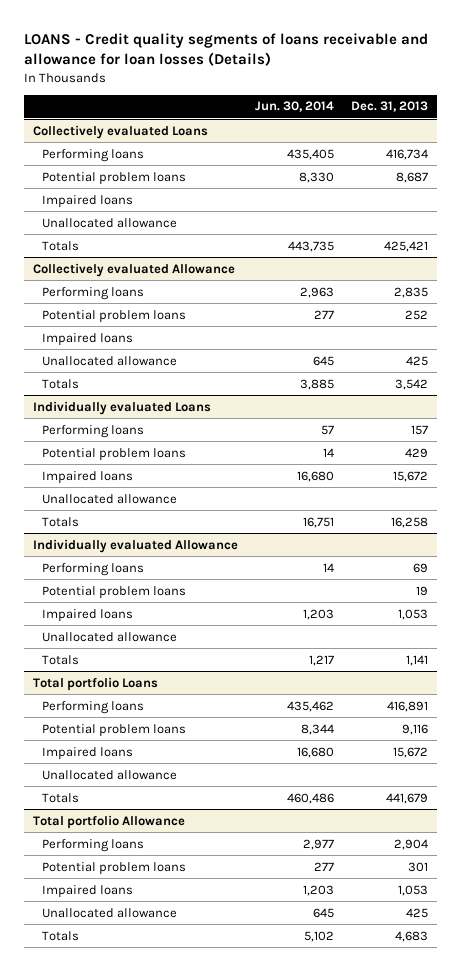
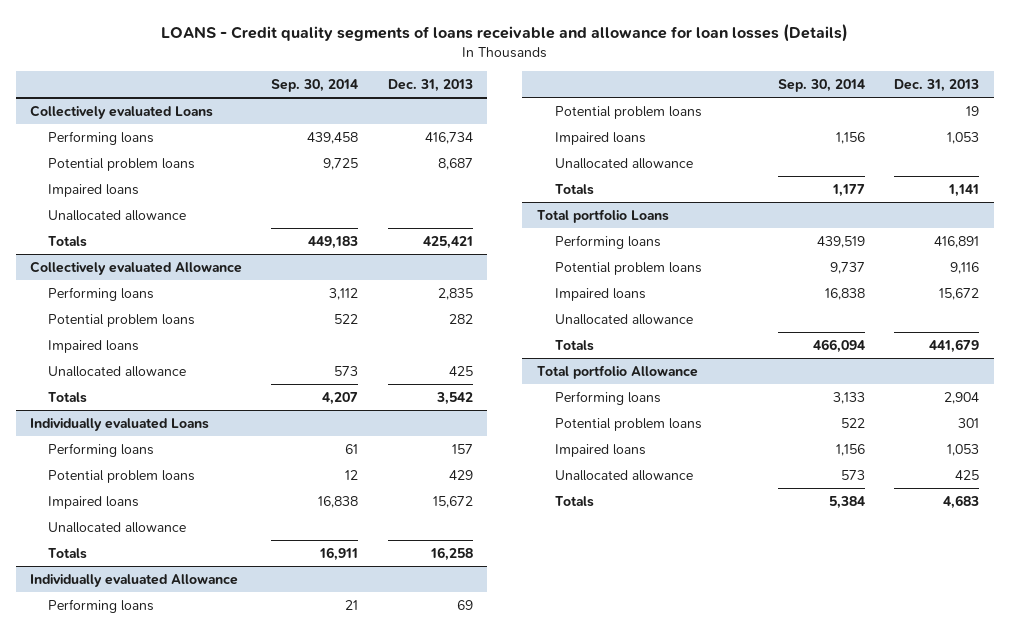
[255,101,335,113] Jun. 30, 2014 -> none
none -> [271,78,359,92] Sep. 30, 2014
[405,309,429,320] 252 -> [448,314,473,325] 282

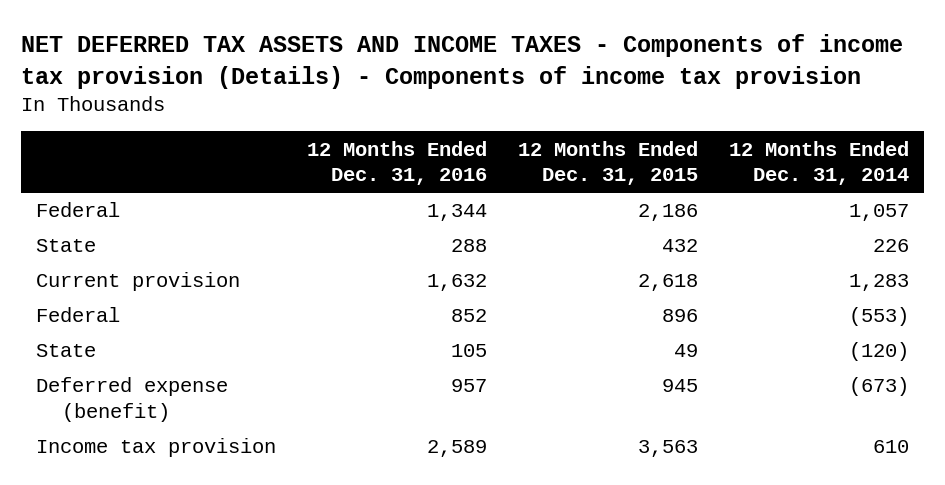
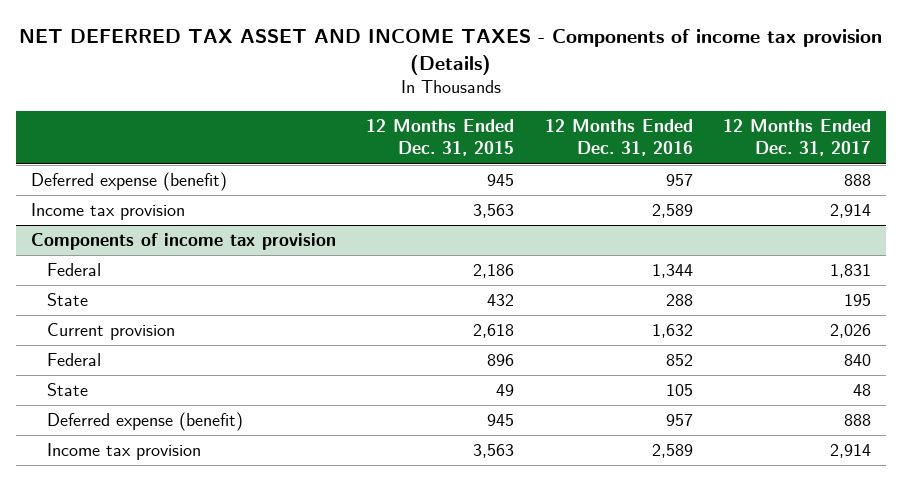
[20,34,903,89] NET DEFERRED TAX ASSETS AND INCOME TAXES - Components of income tax provision (Details) - Components of income tax provision -> [18,27,882,75] NET DEFERRED TAX ASSET AND INCOME TAXES - Components of income tax provision (Details)
[728,140,909,186] 12 Months Ended Dec. 31, 2014 -> none
none -> [723,119,872,157] 12 Months Ended Dec. 31, 2017
none -> [30,172,227,192] Deferred expense (benefit)
none -> [30,203,185,221] Income tax provision
none -> [30,233,336,251] Components of income tax provision

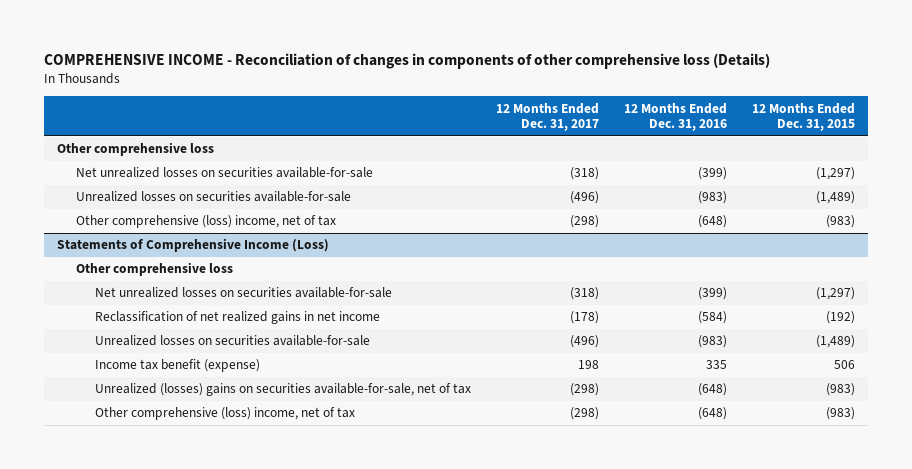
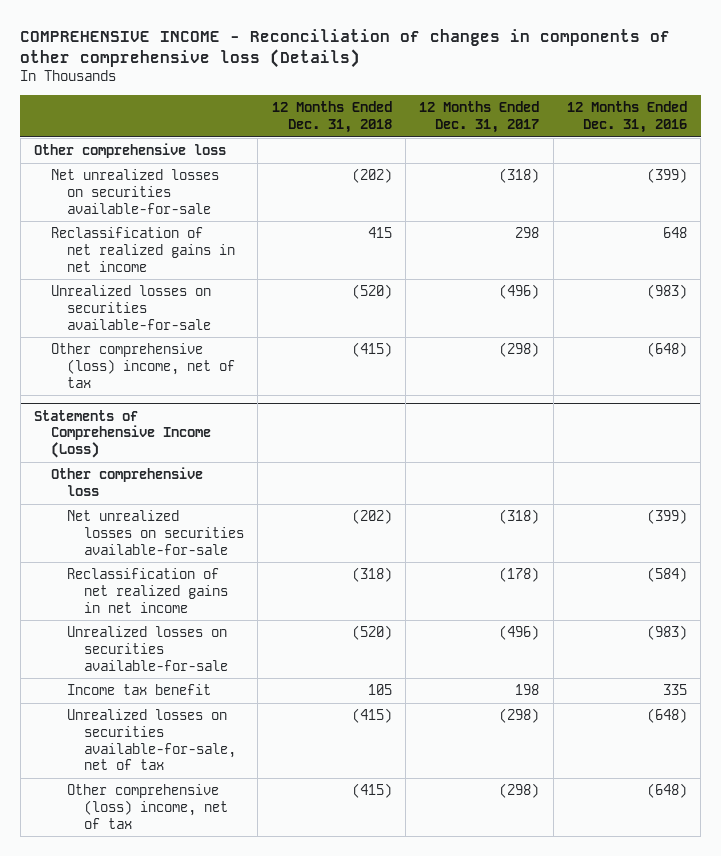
[752,102,856,132] 12 Months Ended Dec. 31, 2015 -> none
none -> [271,101,392,134] 12 Months Ended Dec. 31, 2018
none -> [50,227,236,272] Reclassification of net realized gains in net income
[94,359,260,373] Income tax benefit (expense) -> [67,684,212,696] Income tax benefit
[94,383,471,397] Unrealized (losses) gains on securities available-for-sale, net of tax -> [67,709,236,771] Unrealized losses on securities available-for-sale, net of tax

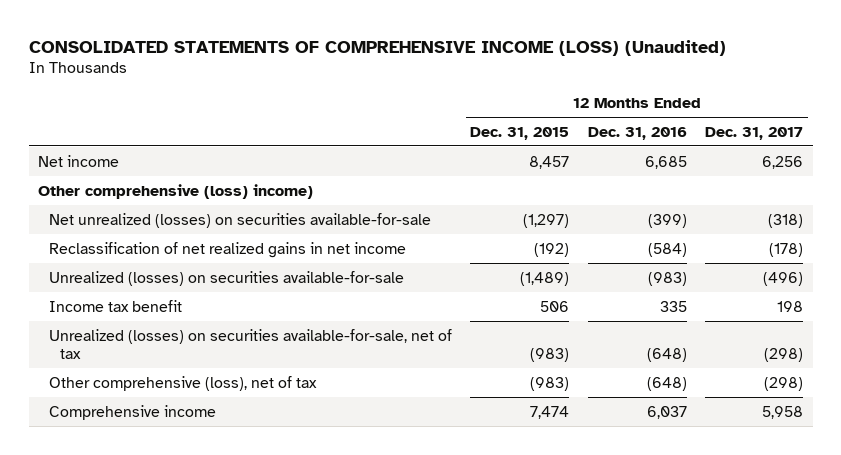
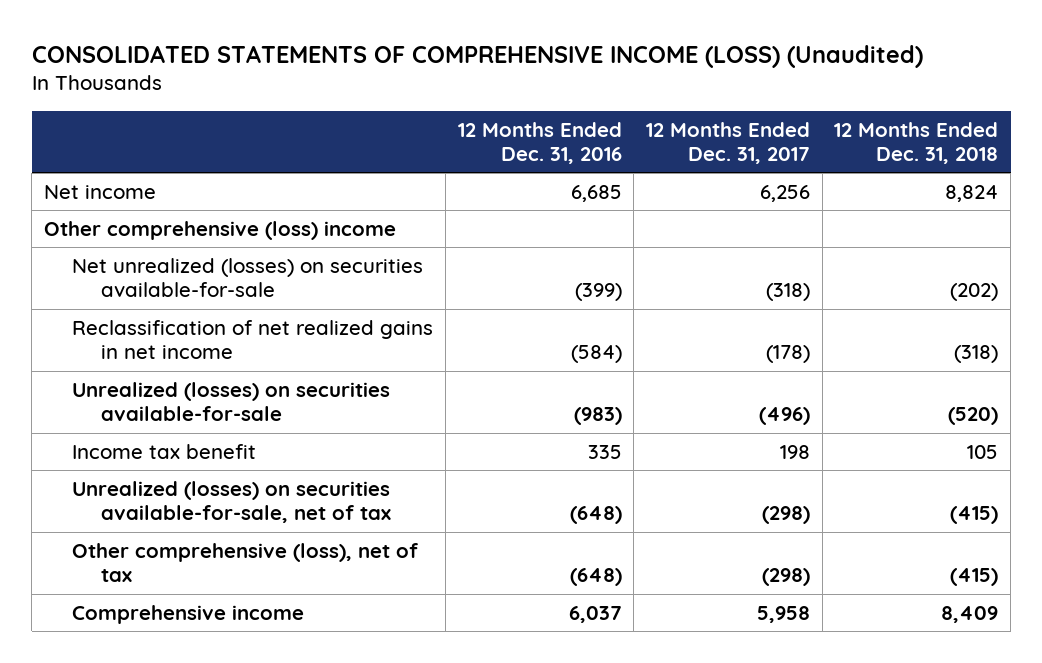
[470,126,570,140] Dec. 31, 2015 -> none
none -> [834,121,999,164] 12 Months Ended Dec. 31, 2018
[38,183,314,199] Other comprehensive (loss) income) -> [43,220,396,240] Other comprehensive (loss) income

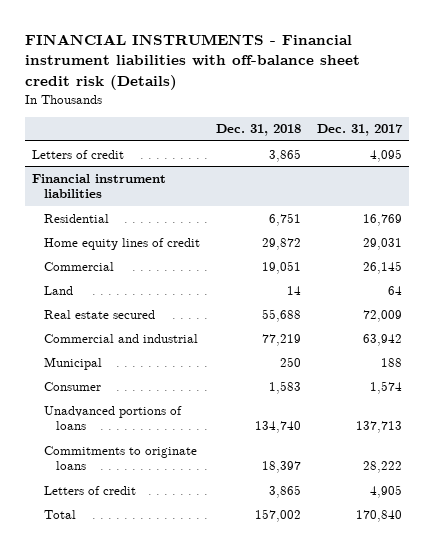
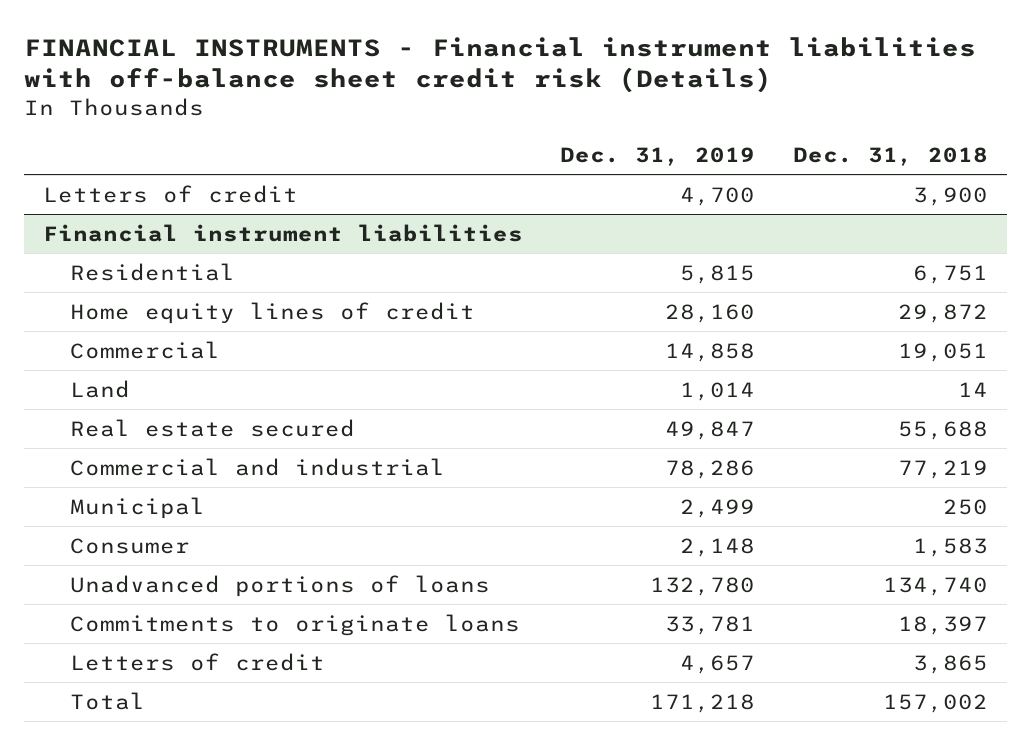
[316,124,403,137] Dec. 31, 2017 -> none
none -> [560,146,756,166] Dec. 31, 2019
[268,148,301,162] 3,865 -> [913,186,989,206] 3,900

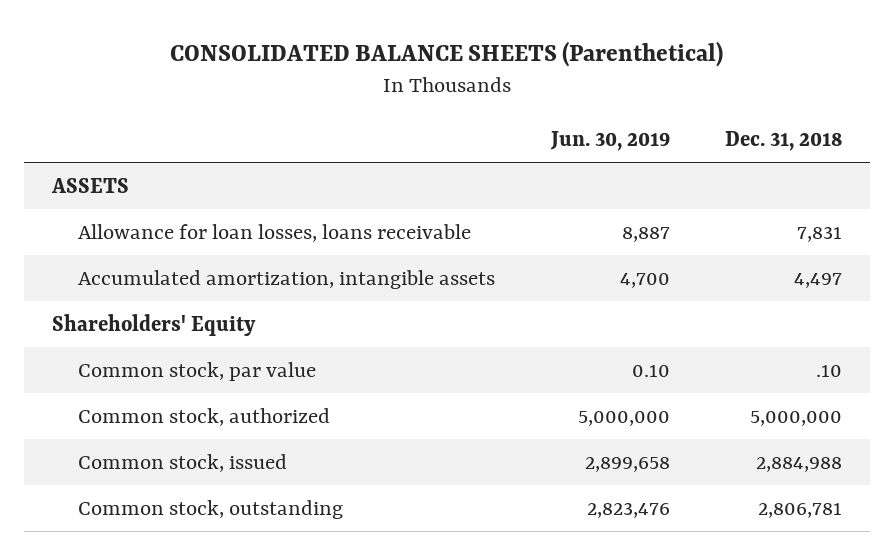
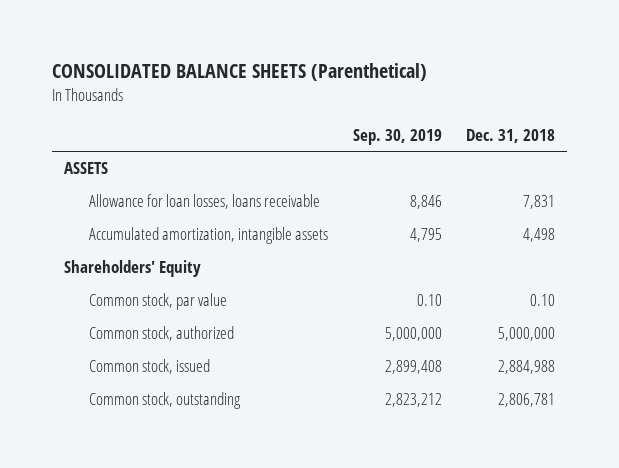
[549,130,670,151] Jun. 30, 2019 -> none
none -> [352,128,442,145] Sep. 30, 2019
[794,272,843,288] 4,497 -> [522,228,555,243] 4,498
[816,364,843,377] .10 -> [529,294,555,307] 0.10

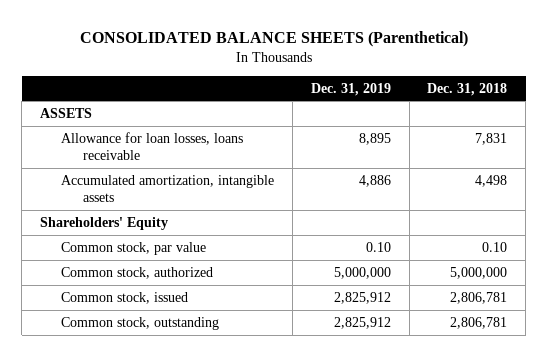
[352,128,442,145] Sep. 30, 2019 -> none
none -> [310,82,391,96] Dec. 31, 2019
[497,360,555,375] 2,884,988 -> [450,291,508,304] 2,806,781

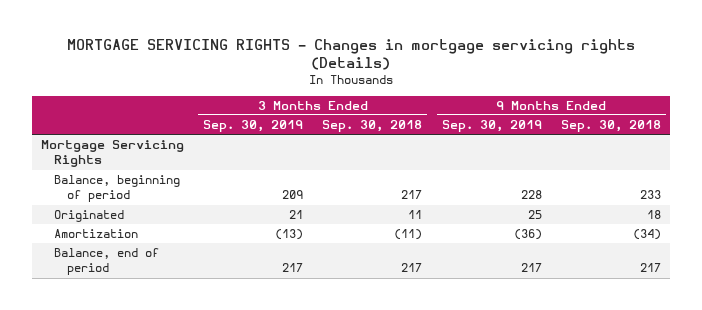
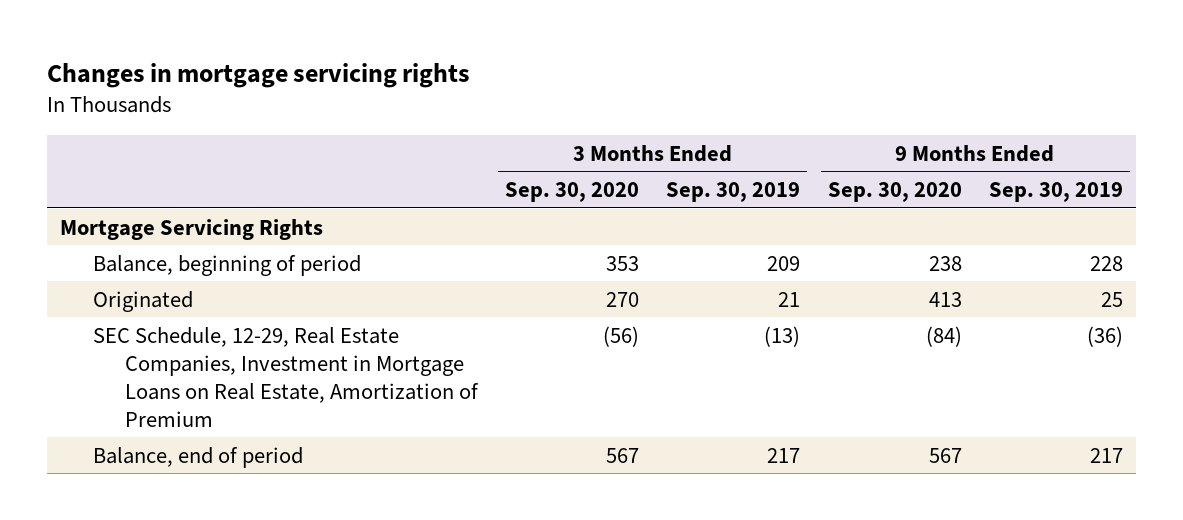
[66,38,635,71] MORTGAGE SERVICING RIGHTS - Changes in mortgage servicing rights (Details) -> [46,62,470,88] Changes in mortgage servicing rights
[322,120,423,133] Sep. 30, 2018 -> none
[560,120,661,133] Sep. 30, 2018 -> none
none -> [505,182,640,203] Sep. 30, 2020
none -> [827,182,962,203] Sep. 30, 2020
[54,229,139,239] Amortization -> [92,326,479,427] SEC Schedule, 12-29, Real Estate Companies, Investment in Mortgage Loans on Real Estate, Amortization of Premium

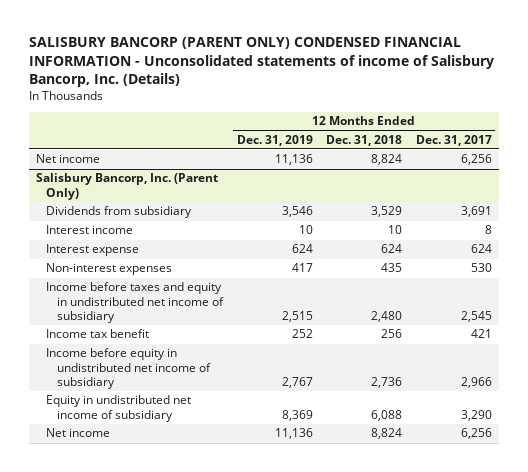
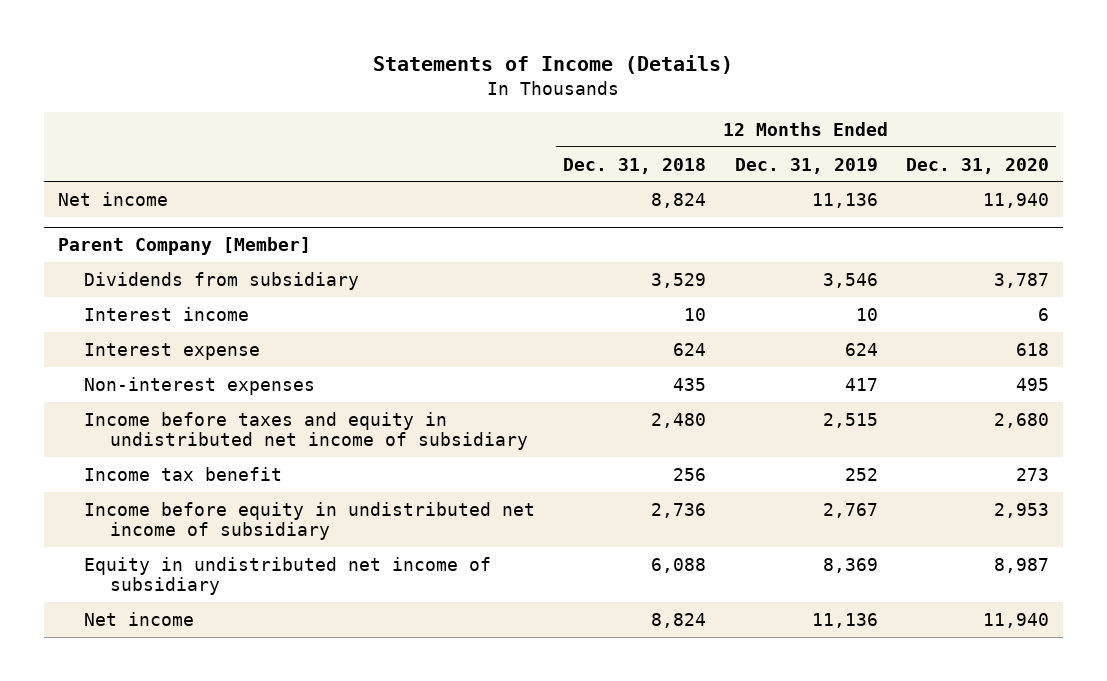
[28,37,494,87] SALISBURY BANCORP (PARENT ONLY) CONDENSED FINANCIAL INFORMATION - Unconsolidated statements of income of Salisbury Bancorp, Inc. (Details) -> [373,54,734,74] Statements of Income (Details)
[415,134,492,146] Dec. 31, 2017 -> none
none -> [905,157,1049,174] Dec. 31, 2020
[35,173,218,200] Salisbury Bancorp, Inc. (Parent Only) -> [57,236,311,255] Parent Company [Member]

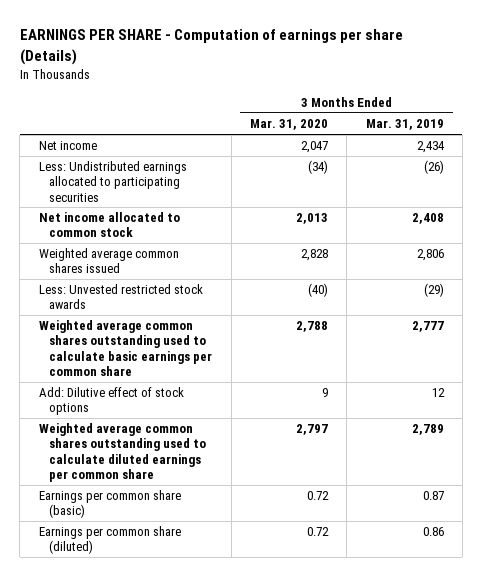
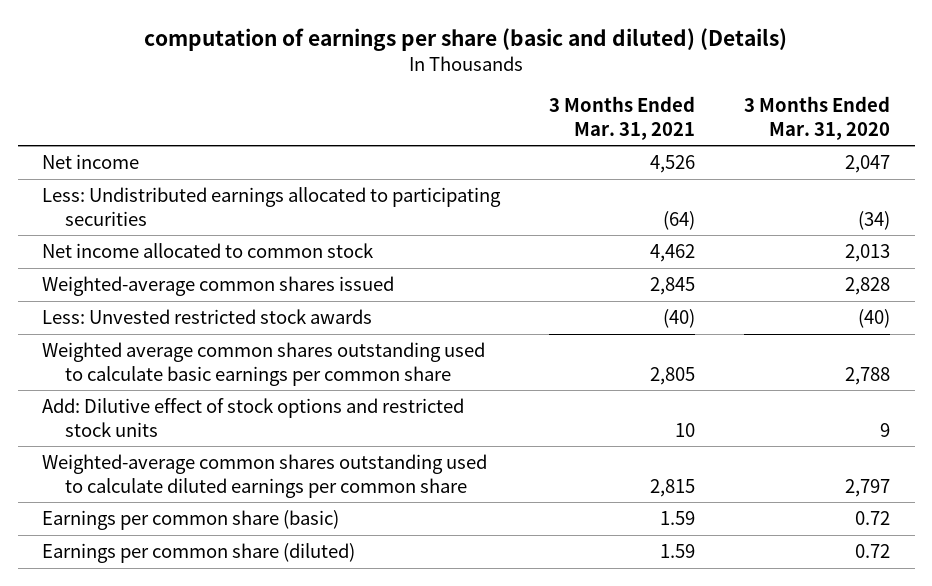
[19,29,403,65] EARNINGS PER SHARE - Computation of earnings per share (Details) -> [144,28,788,52] computation of earnings per share (basic and diluted) (Details)
[365,119,444,131] Mar. 31, 2019 -> none
none -> [549,96,696,140] 3 Months Ended Mar. 31, 2021
[38,248,179,274] Weighted average common shares issued -> [42,276,395,297] Weighted-average common shares issued
[38,387,184,416] Add: Dilutive effect of stock options -> [42,398,465,437] Add: Dilutive effect of stock options and restricted stock units
[38,423,207,482] Weighted average common shares outstanding used to calculate diluted earnings per common share -> [42,454,488,498] Weighted-average common shares outstanding used to calculate diluted earnings per common share

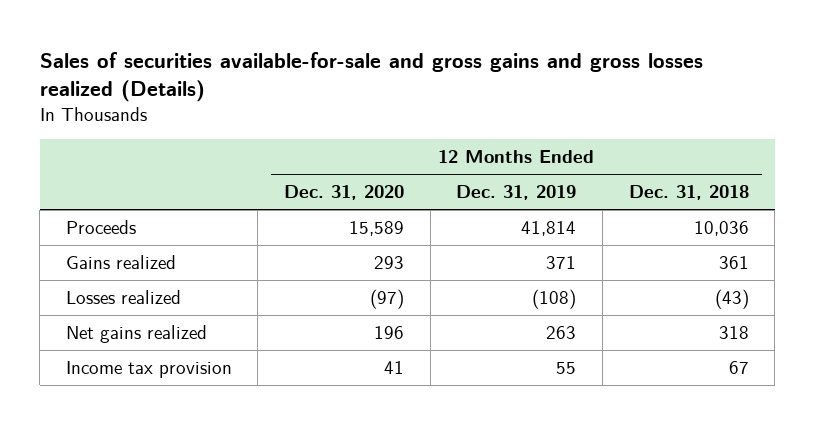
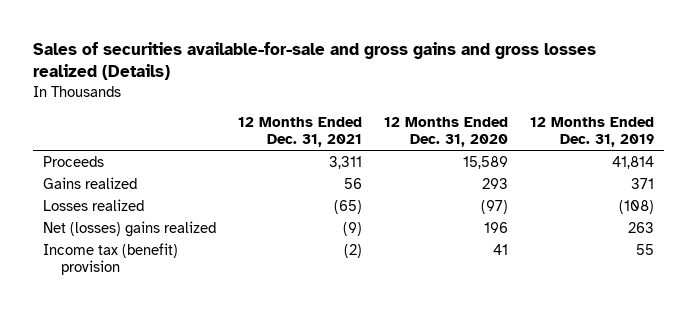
[628,185,749,201] Dec. 31, 2018 -> none
none -> [238,117,363,148] 12 Months Ended Dec. 31, 2021
[65,324,207,343] Net gains realized -> [43,220,217,237] Net (losses) gains realized
[65,360,232,378] Income tax provision -> [43,242,179,275] Income tax (benefit) provision

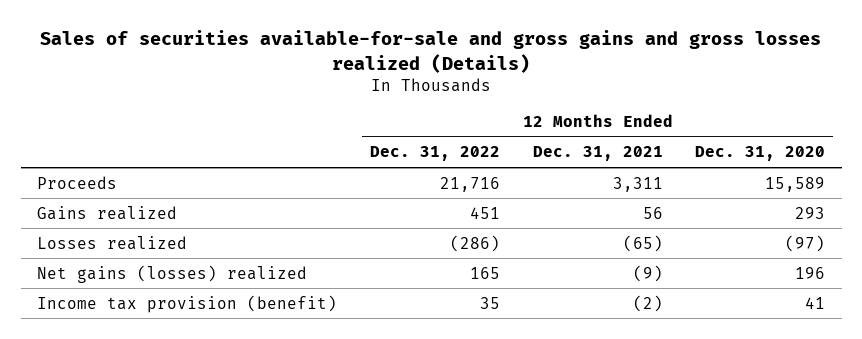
[529,117,654,148] 12 Months Ended Dec. 31, 2019 -> none
none -> [369,146,500,162] Dec. 31, 2022
[43,220,217,237] Net (losses) gains realized -> [37,264,308,283] Net gains (losses) realized
[43,242,179,275] Income tax (benefit) provision -> [37,294,338,313] Income tax provision (benefit)

